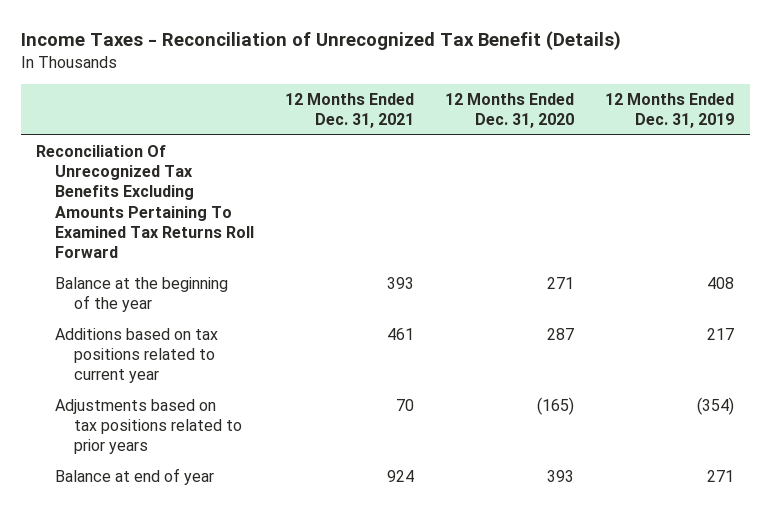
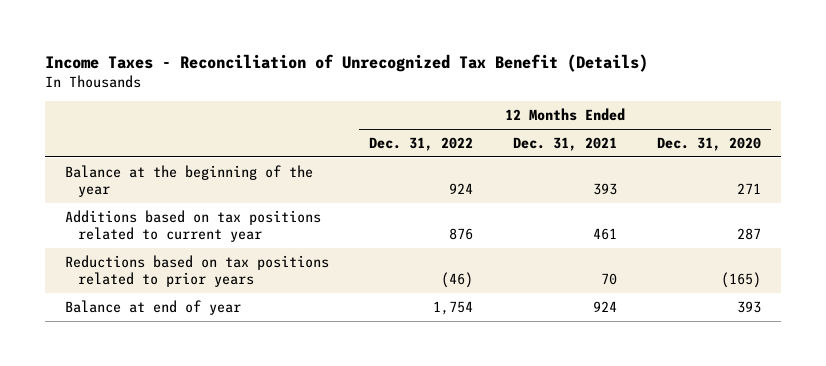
[605,92,735,129] 12 Months Ended Dec. 31, 2019 -> none
none -> [369,136,474,151] Dec. 31, 2022
[36,145,255,258] Reconciliation Of Unrecognized Tax Benefits Excluding Amounts Pertaining To Examined Tax Returns Roll Forward -> none
[55,399,242,455] Adjustments based on tax positions related to prior years -> [65,254,330,288] Reductions based on tax positions related to prior years

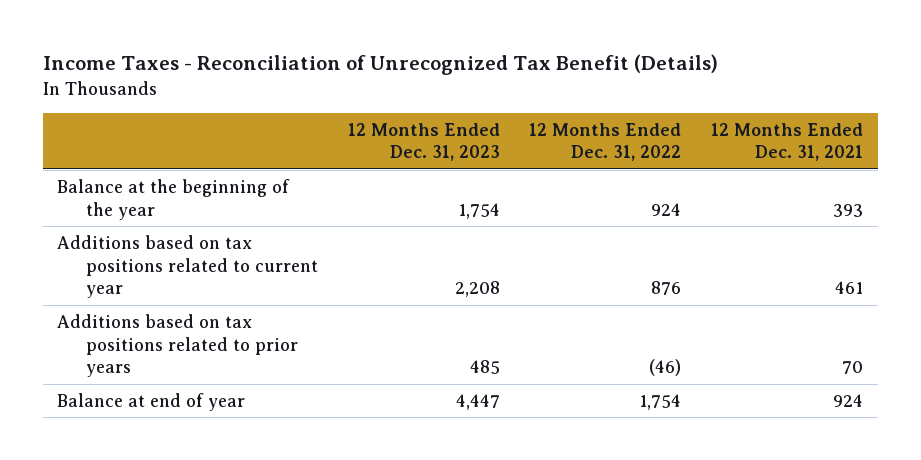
[657,136,762,151] Dec. 31, 2020 -> none
none -> [347,122,500,162] 12 Months Ended Dec. 31, 2023
[65,254,330,288] Reductions based on tax positions related to prior years -> [57,313,298,378] Additions based on tax positions related to prior years

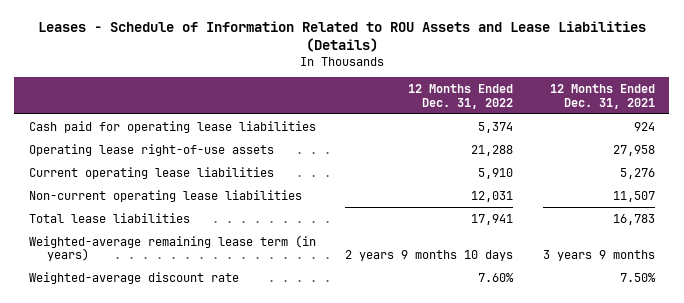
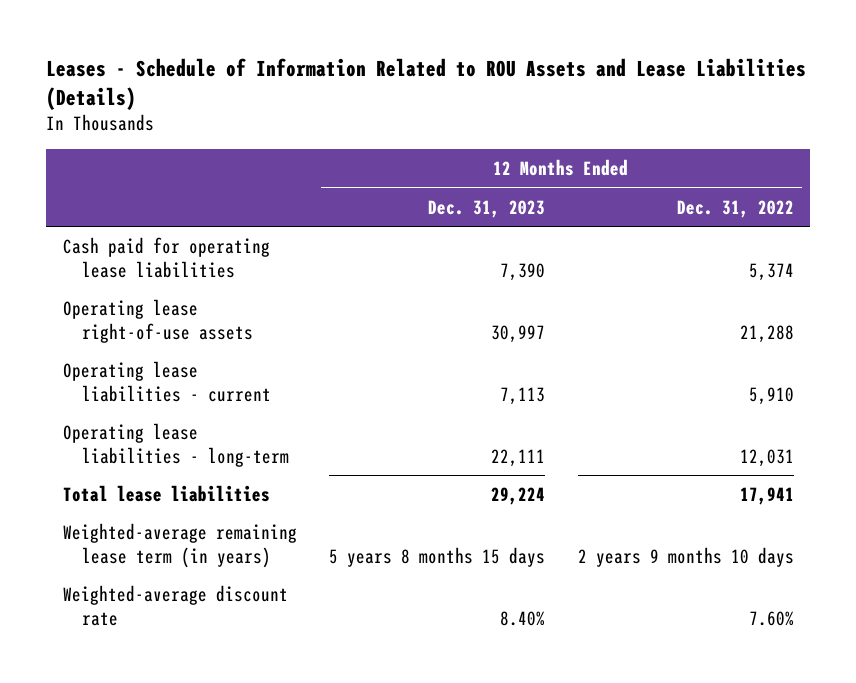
[549,83,655,109] 12 Months Ended Dec. 31, 2021 -> none
none -> [428,199,546,218] Dec. 31, 2023
[29,166,275,179] Current operating lease liabilities -> [62,360,272,402] Operating lease liabilities - current
[29,189,303,202] Non-current operating lease liabilities -> [62,422,290,467] Operating lease liabilities - long-term

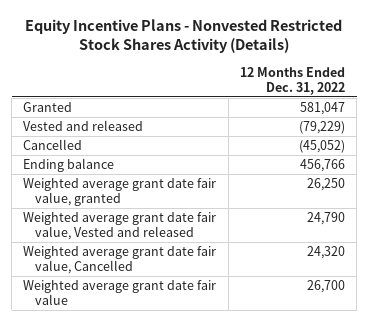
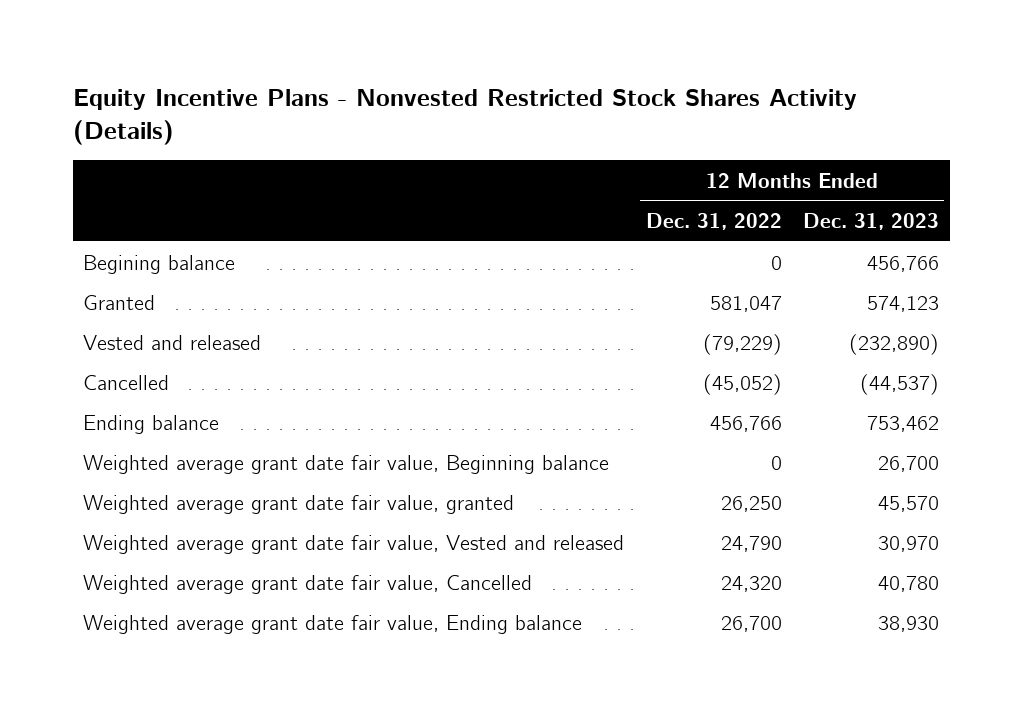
none -> [803,212,940,230] Dec. 31, 2023
none -> [83,254,236,274] Begining balance
none -> [83,454,610,474] Weighted average grant date fair value, Beginning balance
[23,280,217,306] Weighted average grant date fair value -> [83,614,583,634] Weighted average grant date fair value, Ending balance

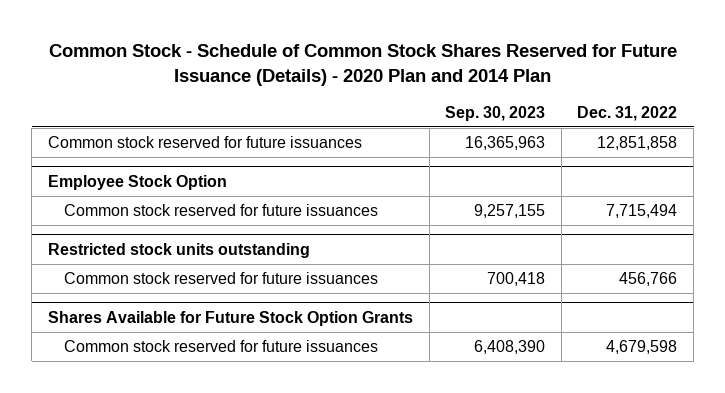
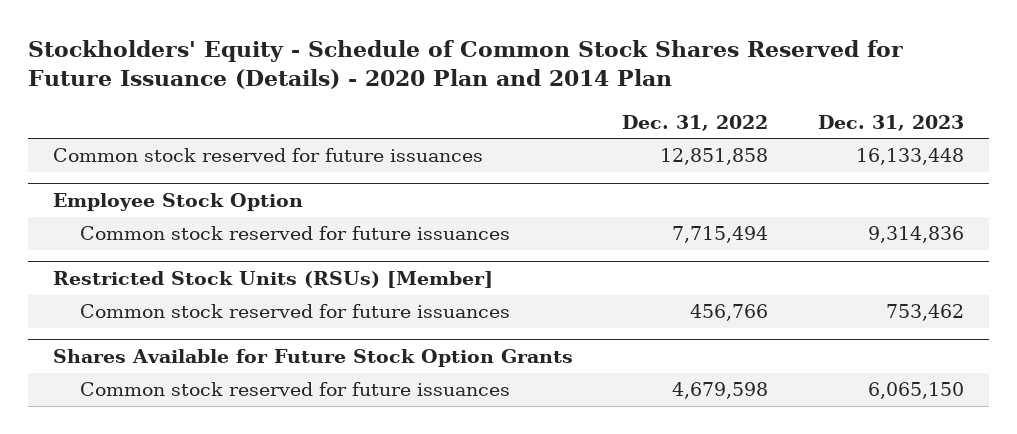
[48,43,677,86] Common Stock - Schedule of Common Stock Shares Reserved for Future Issuance (Details) - 2020 Plan and 2014 Plan -> [28,40,904,90] Stockholders' Equity - Schedule of Common Stock Shares Reserved for Future Issuance (Details) - 2020 Plan and 2014 Plan
[445,105,546,121] Sep. 30, 2023 -> none
none -> [817,114,964,131] Dec. 31, 2023
[48,242,311,258] Restricted stock units outstanding -> [52,271,493,289] Restricted Stock Units (RSUs) [Member]

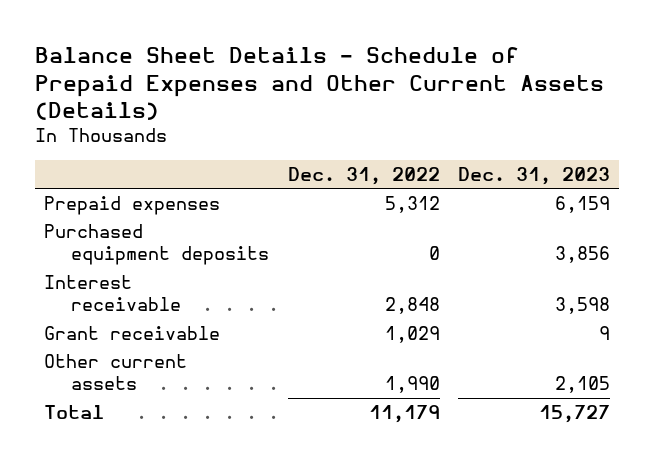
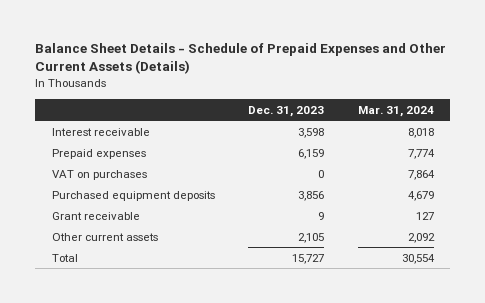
[287,167,440,186] Dec. 31, 2022 -> none
none -> [357,105,434,117] Mar. 31, 2024
[44,274,182,312] Interest receivable -> [51,127,150,136] Interest receivable
none -> [51,169,147,180] VAT on purchases

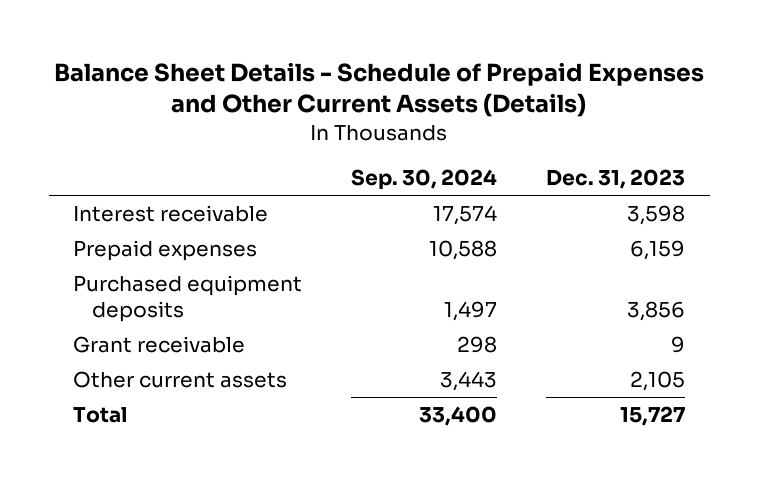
[357,105,434,117] Mar. 31, 2024 -> none
none -> [351,169,498,191] Sep. 30, 2024
[51,169,147,180] VAT on purchases -> none

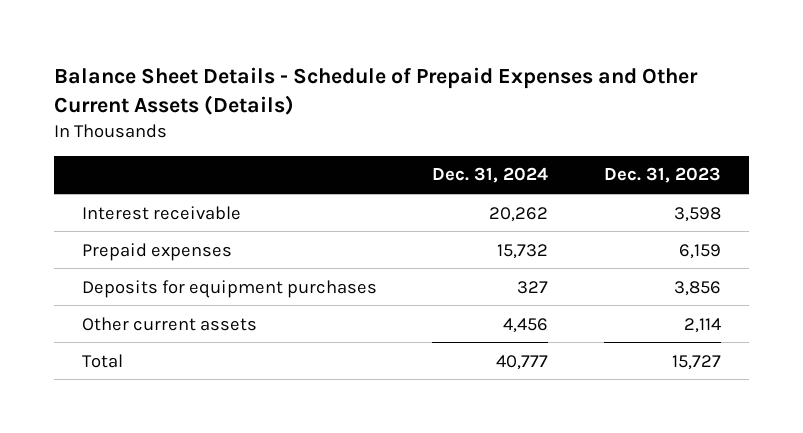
[351,169,498,191] Sep. 30, 2024 -> none
none -> [432,167,549,184] Dec. 31, 2024
[73,335,246,353] Grant receivable -> none
[73,274,303,323] Purchased equipment deposits -> [81,279,377,298] Deposits for equipment purchases
[630,370,686,391] 2,105 -> [684,317,722,333] 2,114

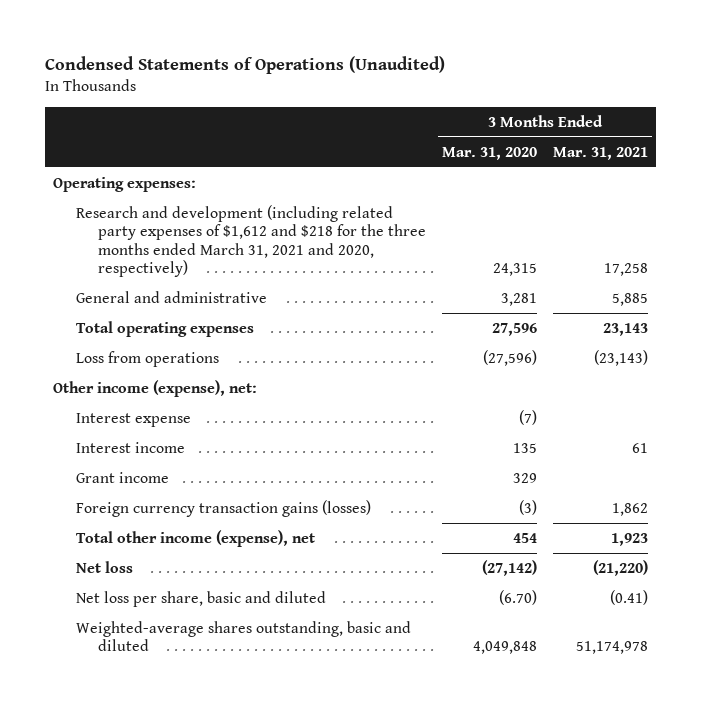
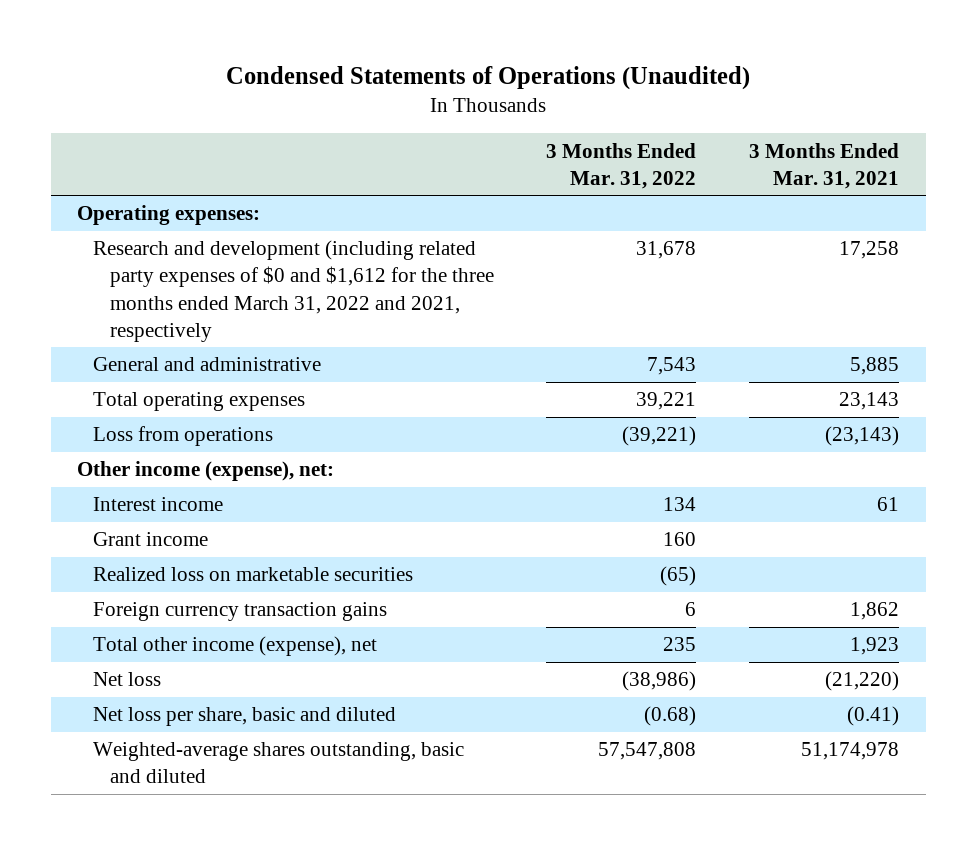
[441,146,537,160] Mar. 31, 2020 -> none
none -> [546,142,697,189] 3 Months Ended Mar. 31, 2022
[75,204,426,278] Research and development (including related party expenses of $1,612 and $218 for the three months ended March 31, 2021 and 2020, respectively) -> [93,240,494,343] Research and development (including related party expenses of $0 and $1,612 for the three months ended March 31, 2022 and 2021, respectively
[75,412,191,427] Interest expense -> none
none -> [93,567,414,582] Realized loss on marketable securities
[75,499,371,517] Foreign currency transaction gains (losses) -> [93,602,388,622] Foreign currency transaction gains

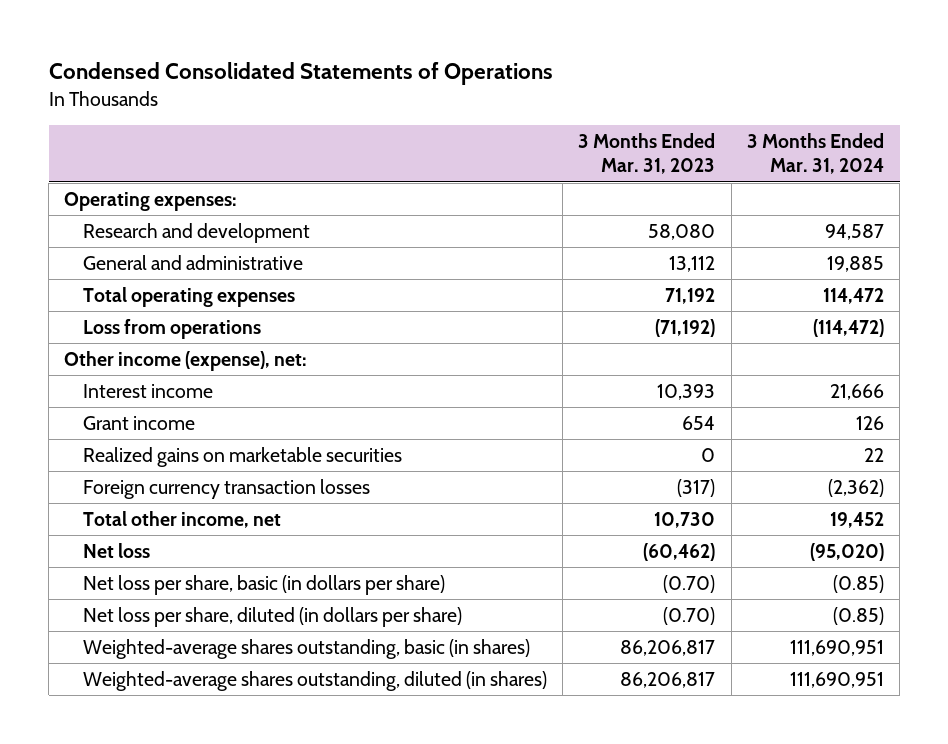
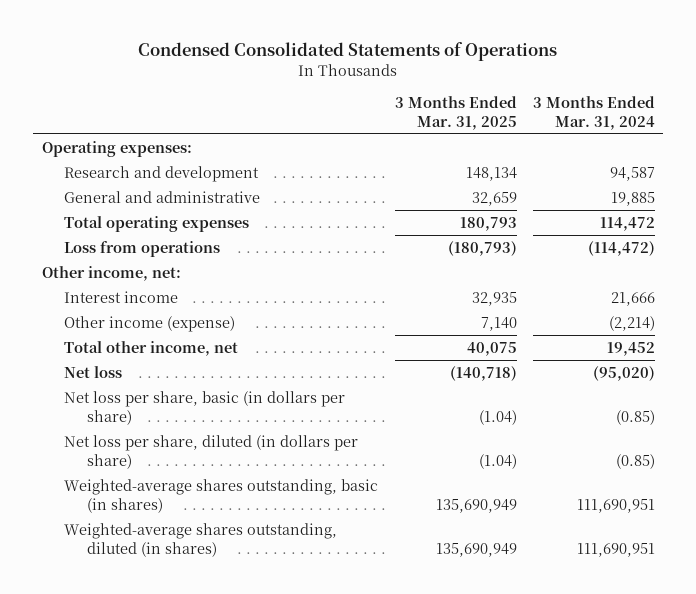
[578,133,716,175] 3 Months Ended Mar. 31, 2023 -> none
none -> [394,95,517,130] 3 Months Ended Mar. 31, 2025
[64,351,308,372] Other income (expense), net: -> [41,265,181,281] Other income, net:
[82,416,195,431] Grant income -> none
[82,447,402,468] Realized gains on marketable securities -> none
[82,479,370,500] Foreign currency transaction losses -> none
none -> [64,315,236,332] Other income (expense)

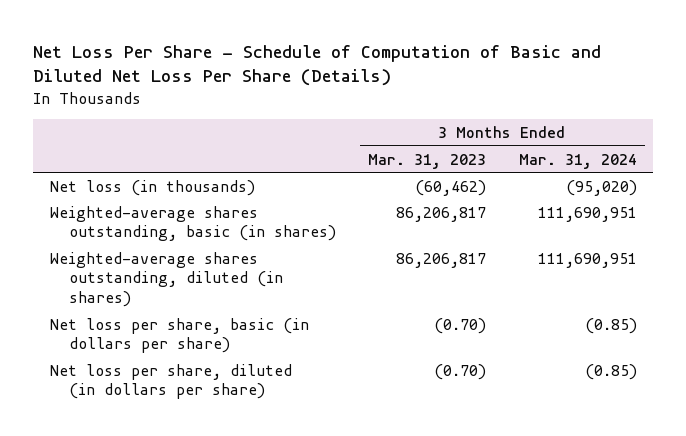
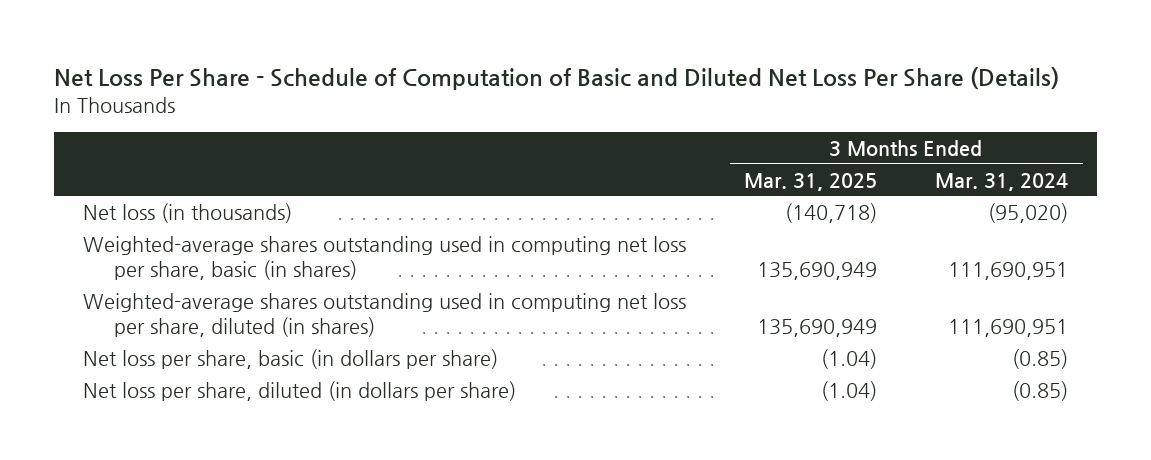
[368,153,487,169] Mar. 31, 2023 -> none
none -> [744,172,878,191] Mar. 31, 2025
[49,205,336,242] Weighted-average shares outstanding, basic (in shares) -> [82,235,686,280] Weighted-average shares outstanding used in computing net loss per share, basic (in shares)
[49,251,283,308] Weighted-average shares outstanding, diluted (in shares) -> [82,292,686,337] Weighted-average shares outstanding used in computing net loss per share, diluted (in shares)

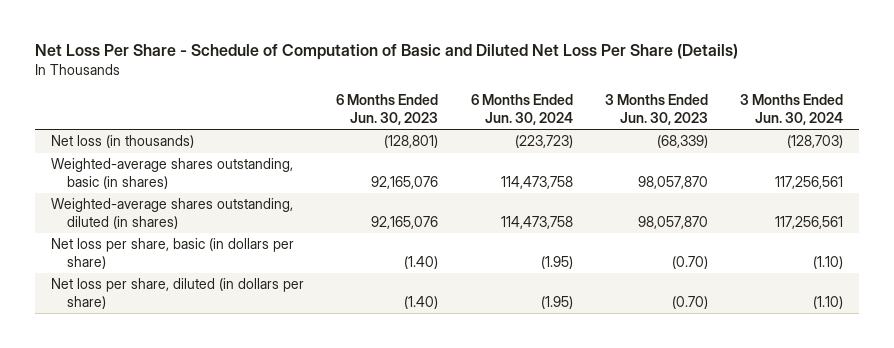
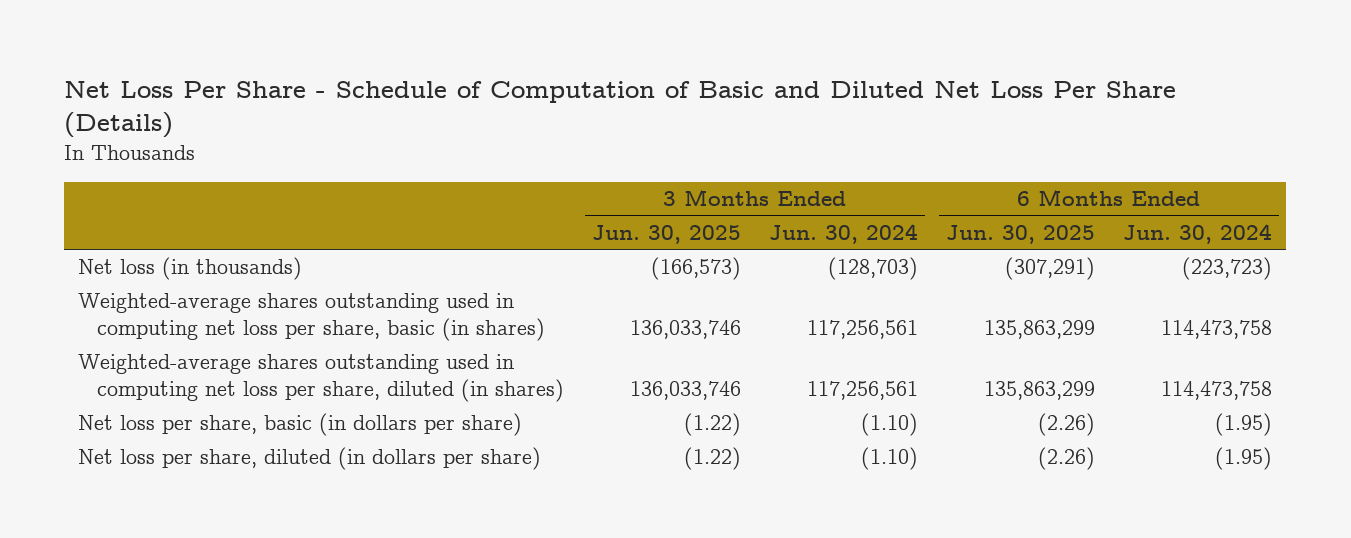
[336,94,439,125] 6 Months Ended Jun. 30, 2023 -> none
[604,94,708,125] 3 Months Ended Jun. 30, 2023 -> none
none -> [592,224,742,244] Jun. 30, 2025
none -> [946,224,1096,244] Jun. 30, 2025
[50,158,293,189] Weighted-average shares outstanding, basic (in shares) -> [78,293,546,342] Weighted-average shares outstanding used in computing net loss per share, basic (in shares)
[50,198,293,229] Weighted-average shares outstanding, diluted (in shares) -> [78,354,565,403] Weighted-average shares outstanding used in computing net loss per share, diluted (in shares)

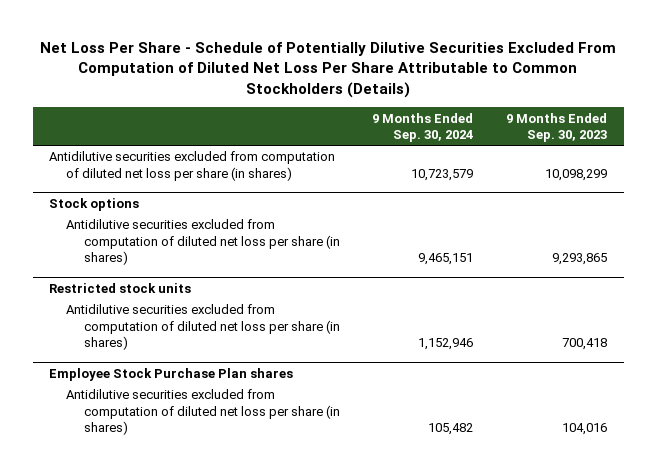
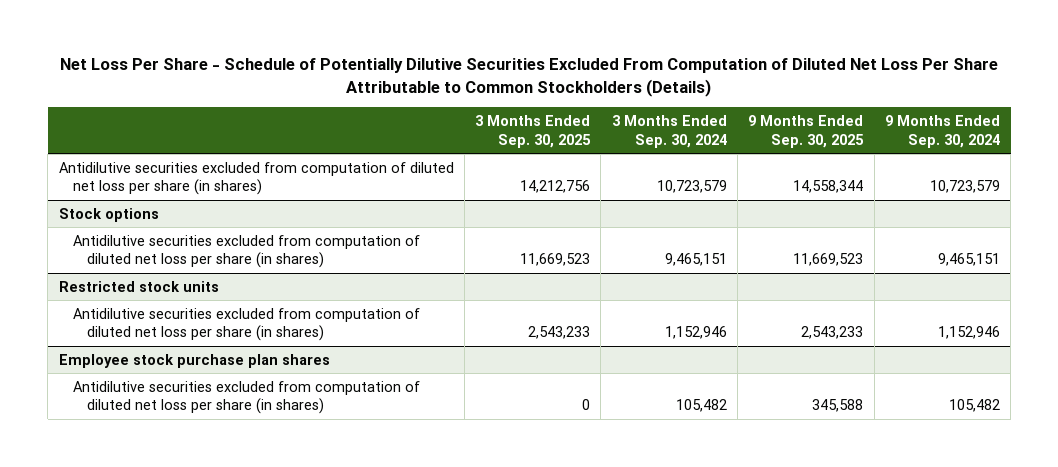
[506,112,608,143] 9 Months Ended Sep. 30, 2023 -> none
none -> [475,114,592,148] 3 Months Ended Sep. 30, 2025
none -> [611,114,727,148] 3 Months Ended Sep. 30, 2024
none -> [748,114,865,148] 9 Months Ended Sep. 30, 2025
[49,367,294,381] Employee Stock Purchase Plan shares -> [58,353,330,368] Employee stock purchase plan shares

